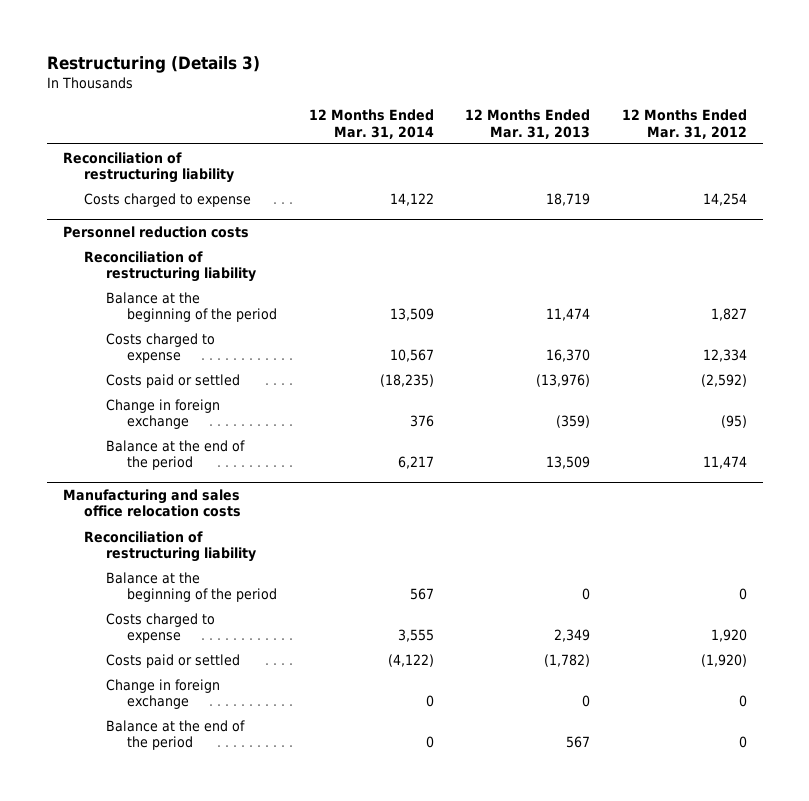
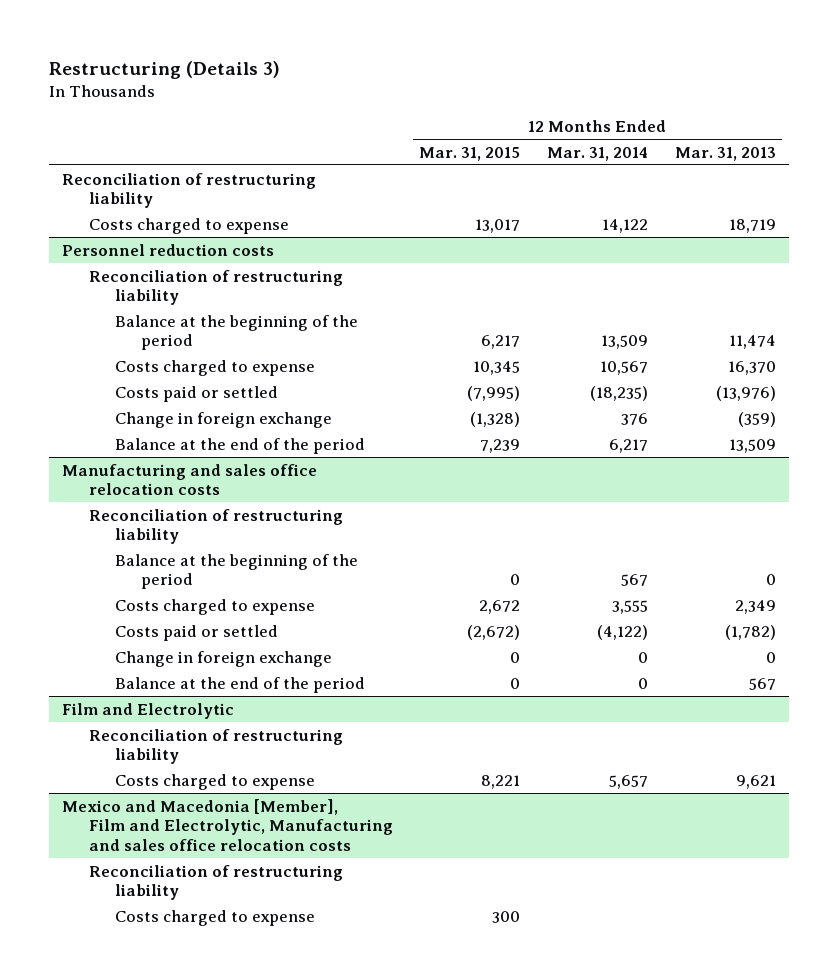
[621,109,747,139] 12 Months Ended Mar. 31, 2012 -> none
none -> [419,146,521,161] Mar. 31, 2015
none -> [62,702,235,719] Film and Electrolytic
none -> [88,728,343,765] Reconciliation of restructuring liability
none -> [114,773,315,790] Costs charged to expense
none -> [62,798,393,851] Mexico and Macedonia [Member], Film and Electrolytic, Manufacturing and sales office relocation costs
none -> [88,864,343,901] Reconciliation of restructuring liability
none -> [114,909,315,926] Costs charged to expense

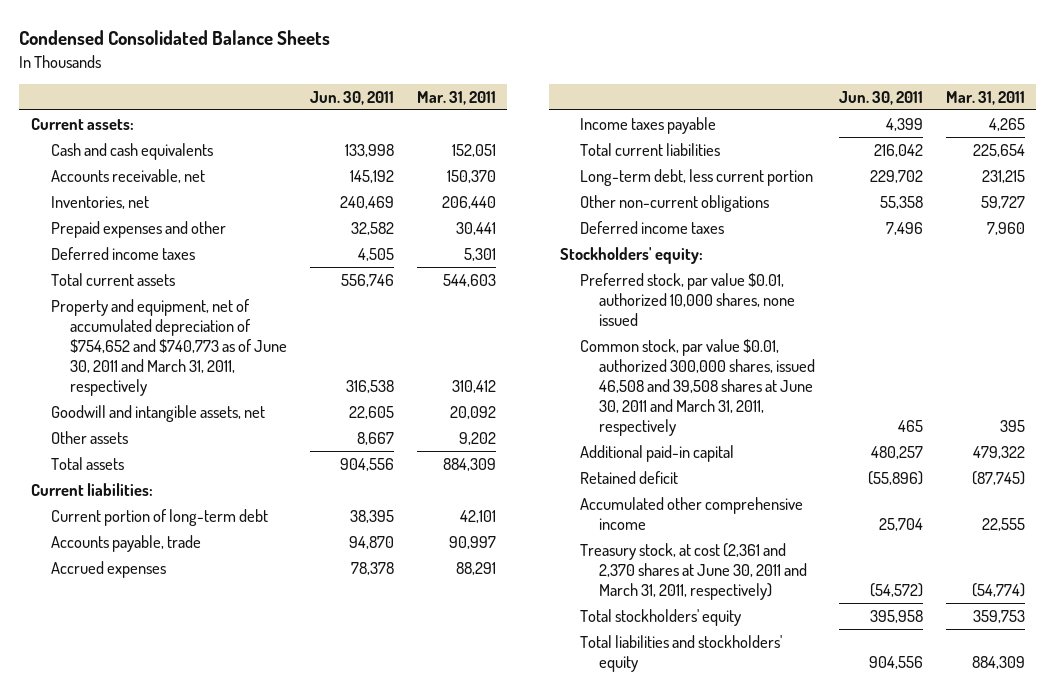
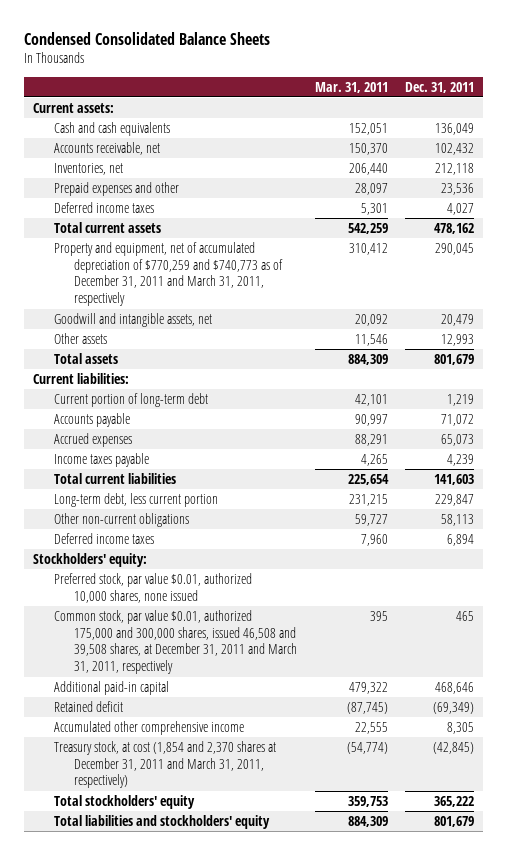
[309,91,394,106] Jun. 30, 2011 -> none
none -> [405,81,475,93] Dec. 31, 2011
[455,221,496,235] 30,441 -> [354,182,388,195] 28,097
[442,273,496,287] 544,603 -> [347,222,388,234] 542,259
[50,298,288,396] Property and equipment, net of accumulated depreciation of $754,652 and $740,773 as of June 30, 2011 and March 31, 2011, respectively -> [53,241,283,307] Property and equipment, net of accumulated depreciation of $770,259 and $740,773 as of December 31, 2011 and March 31, 2011, respectively
[458,431,496,445] 9,202 -> [354,333,388,346] 11,546
[50,534,201,552] Accounts payable, trade -> [53,412,130,427] Accounts payable
[579,338,816,436] Common stock, par value $0.01, authorized 300,000 shares, issued 46,508 and 39,508 shares at June 30, 2011 and March 31, 2011, respectively -> [53,609,297,675] Common stock, par value $0.01, authorized 175,000 and 300,000 shares, issued 46,508 and 39,508 shares, at December 31, 2011 and March 31, 2011, respectively
[579,542,808,600] Treasury stock, at cost (2,361 and 2,370 shares at June 30, 2011 and March 31, 2011, respectively) -> [53,740,276,789] Treasury stock, at cost (1,854 and 2,370 shares at December 31, 2011 and March 31, 2011, respectively)

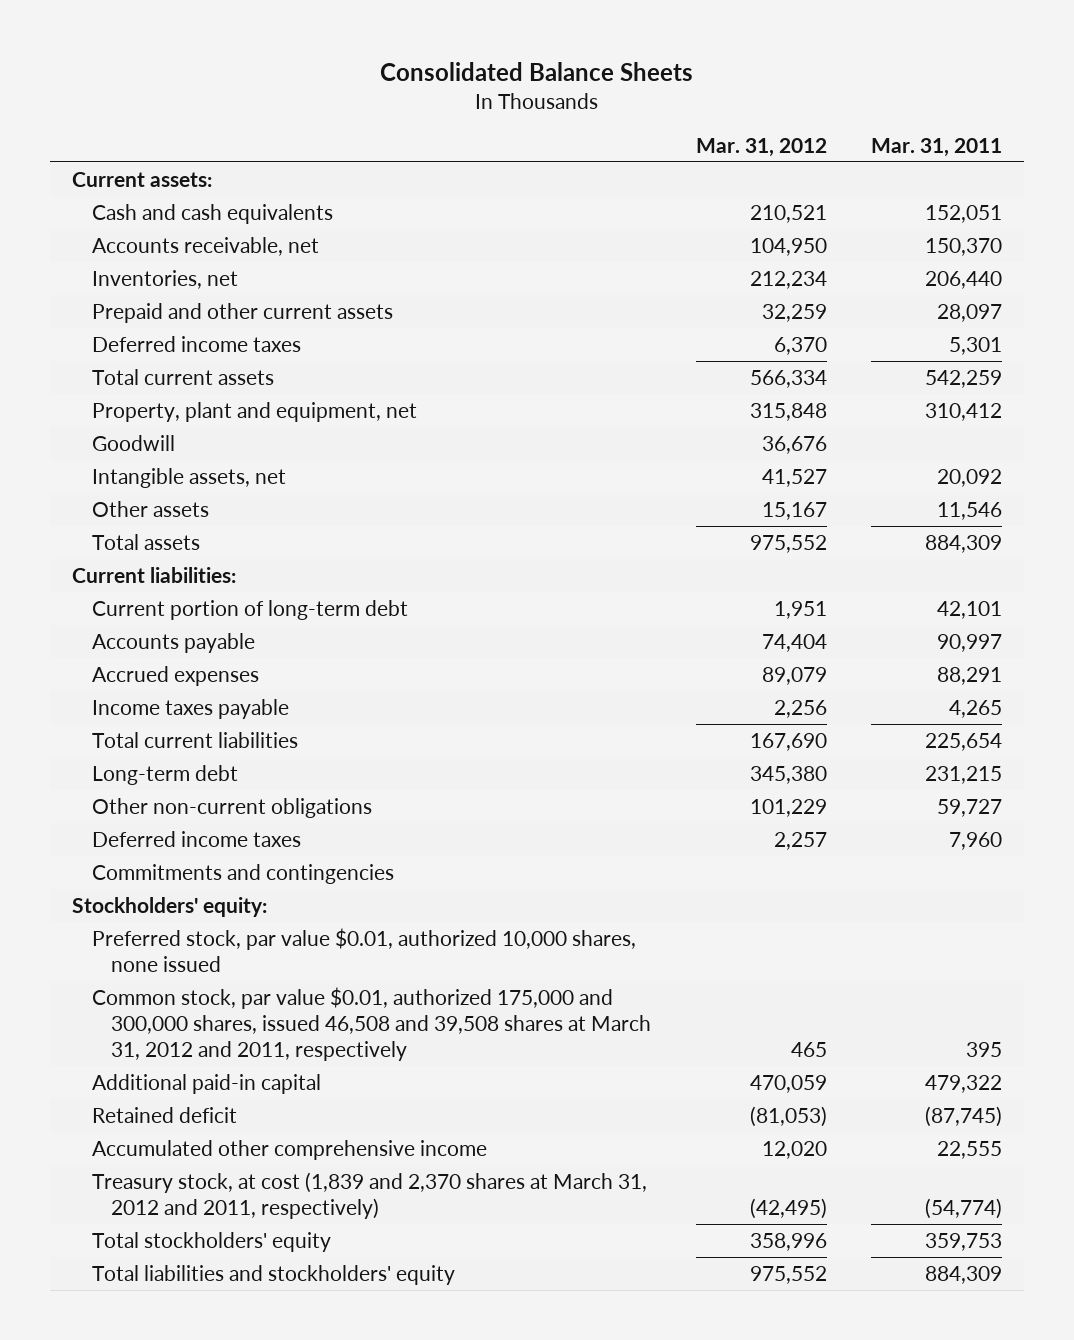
[24,32,271,46] Condensed Consolidated Balance Sheets -> [380,62,694,82] Consolidated Balance Sheets
[405,81,475,93] Dec. 31, 2011 -> none
none -> [695,137,827,157] Mar. 31, 2012
[53,181,179,196] Prepaid expenses and other -> [91,302,393,323] Prepaid and other current assets
[53,241,283,307] Property and equipment, net of accumulated depreciation of $770,259 and $740,773 as of December 31, 2011 and March 31, 2011, respectively -> [91,401,417,422] Property, plant and equipment, net
none -> [91,434,175,451] Goodwill
[53,312,212,327] Goodwill and intangible assets, net -> [91,467,286,488] Intangible assets, net
[53,492,218,507] Long-term debt, less current portion -> [91,764,238,785] Long-term debt
none -> [91,863,394,884] Commitments and contingencies
[53,609,297,675] Common stock, par value $0.01, authorized 175,000 and 300,000 shares, issued 46,508 and 39,508 shares, at December 31, 2011 and March 31, 2011, respectively -> [91,986,652,1061] Common stock, par value $0.01, authorized 175,000 and 300,000 shares, issued 46,508 and 39,508 shares at March 31, 2012 and 2011, respectively
[53,740,276,789] Treasury stock, at cost (1,854 and 2,370 shares at December 31, 2011 and March 31, 2011, respectively) -> [91,1171,647,1219] Treasury stock, at cost (1,839 and 2,370 shares at March 31, 2012 and 2011, respectively)

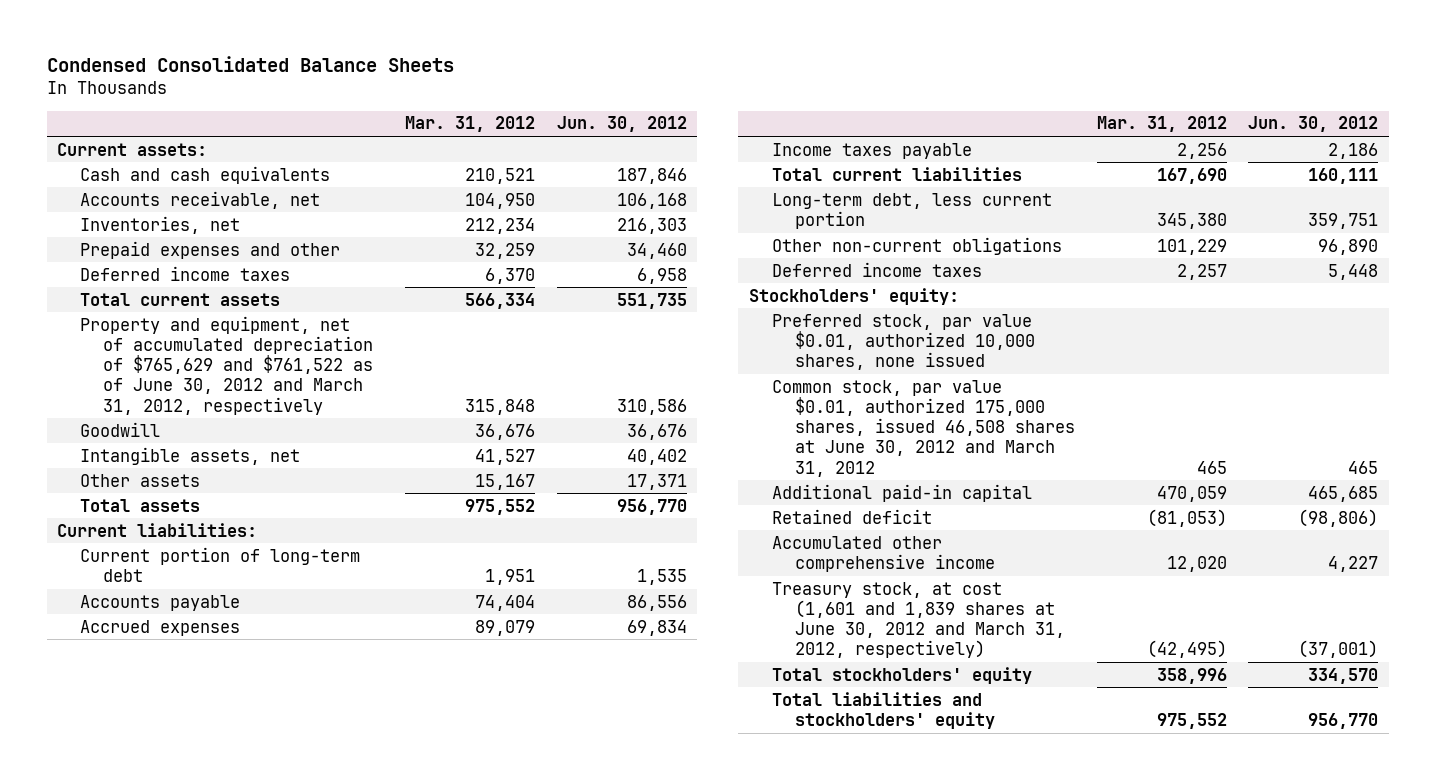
[380,62,694,82] Consolidated Balance Sheets -> [46,56,454,73] Condensed Consolidated Balance Sheets
[871,137,1003,157] Mar. 31, 2011 -> none
none -> [556,116,687,133] Jun. 30, 2012
[91,302,393,323] Prepaid and other current assets -> [80,240,341,259] Prepaid expenses and other
[91,401,417,422] Property, plant and equipment, net -> [80,315,374,415] Property and equipment, net of accumulated depreciation of $765,629 and $761,522 as of June 30, 2012 and March 31, 2012, respectively
[91,764,238,785] Long-term debt -> [772,192,1053,229] Long-term debt, less current portion
[91,863,394,884] Commitments and contingencies -> none
[91,986,652,1061] Common stock, par value $0.01, authorized 175,000 and 300,000 shares, issued 46,508 and 39,508 shares at March 31, 2012 and 2011, respectively -> [772,379,1075,477] Common stock, par value $0.01, authorized 175,000 shares, issued 46,508 shares at June 30, 2012 and March 31, 2012
[91,1171,647,1219] Treasury stock, at cost (1,839 and 2,370 shares at March 31, 2012 and 2011, respectively) -> [772,581,1065,659] Treasury stock, at cost (1,601 and 1,839 shares at June 30, 2012 and March 31, 2012, respectively)

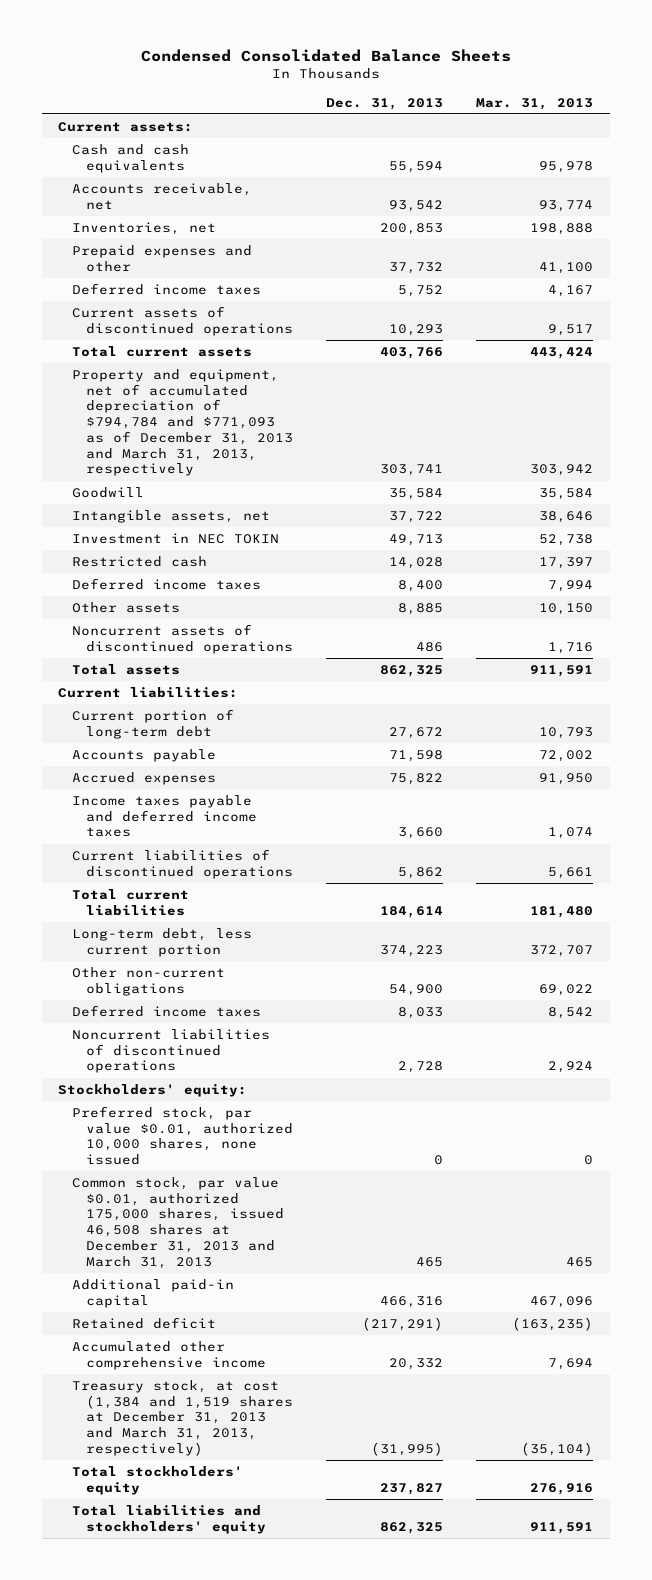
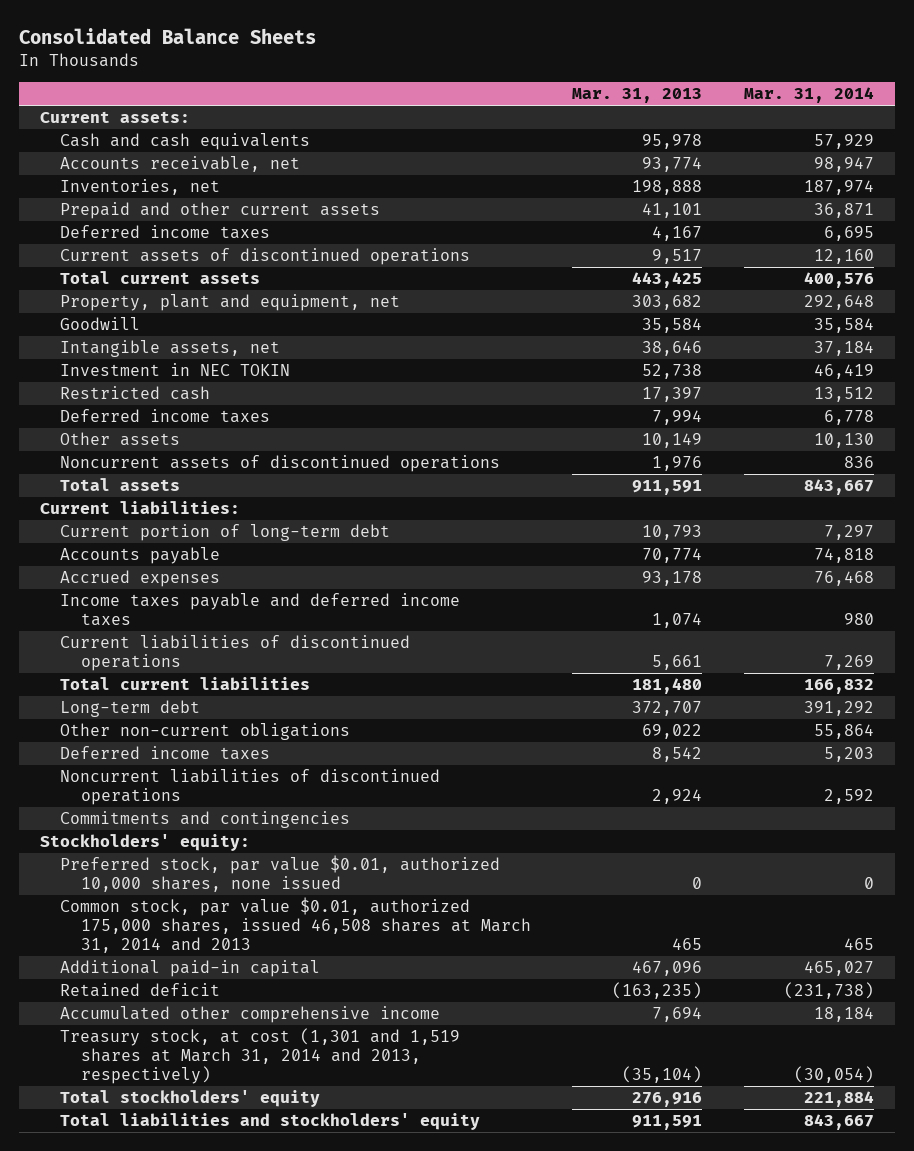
[140,49,511,63] Condensed Consolidated Balance Sheets -> [19,28,317,45] Consolidated Balance Sheets
[326,97,444,110] Dec. 31, 2013 -> none
none -> [743,87,874,104] Mar. 31, 2014
[71,245,252,272] Prepaid expenses and other -> [60,202,381,220] Prepaid and other current assets
[539,261,594,274] 41,100 -> [642,203,703,219] 41,101
[530,347,594,360] 443,424 -> [632,272,703,289] 443,425
[71,369,293,477] Property and equipment, net of accumulated depreciation of $794,784 and $771,093 as of December 31, 2013 and March 31, 2013, respectively -> [60,294,401,312] Property, plant and equipment, net
[530,464,594,477] 303,942 -> [632,295,703,311] 303,682
[539,603,594,616] 10,150 -> [642,433,703,449] 10,149
[548,641,594,654] 1,716 -> [652,456,703,472] 1,976
[539,750,594,763] 72,002 -> [642,548,703,564] 70,774
[539,773,594,786] 91,950 -> [642,571,703,587] 93,178
[71,928,252,957] Long-term debt, less current portion -> [60,700,201,718] Long-term debt
none -> [60,811,351,829] Commitments and contingencies
[71,1177,284,1269] Common stock, par value $0.01, authorized 175,000 shares, issued 46,508 shares at December 31, 2013 and March 31, 2013 -> [60,897,531,954] Common stock, par value $0.01, authorized 175,000 shares, issued 46,508 shares at March 31, 2014 and 2013
[71,1380,293,1456] Treasury stock, at cost (1,384 and 1,519 shares at December 31, 2013 and March 31, 2013, respectively) -> [60,1028,461,1085] Treasury stock, at cost (1,301 and 1,519 shares at March 31, 2014 and 2013, respectively)

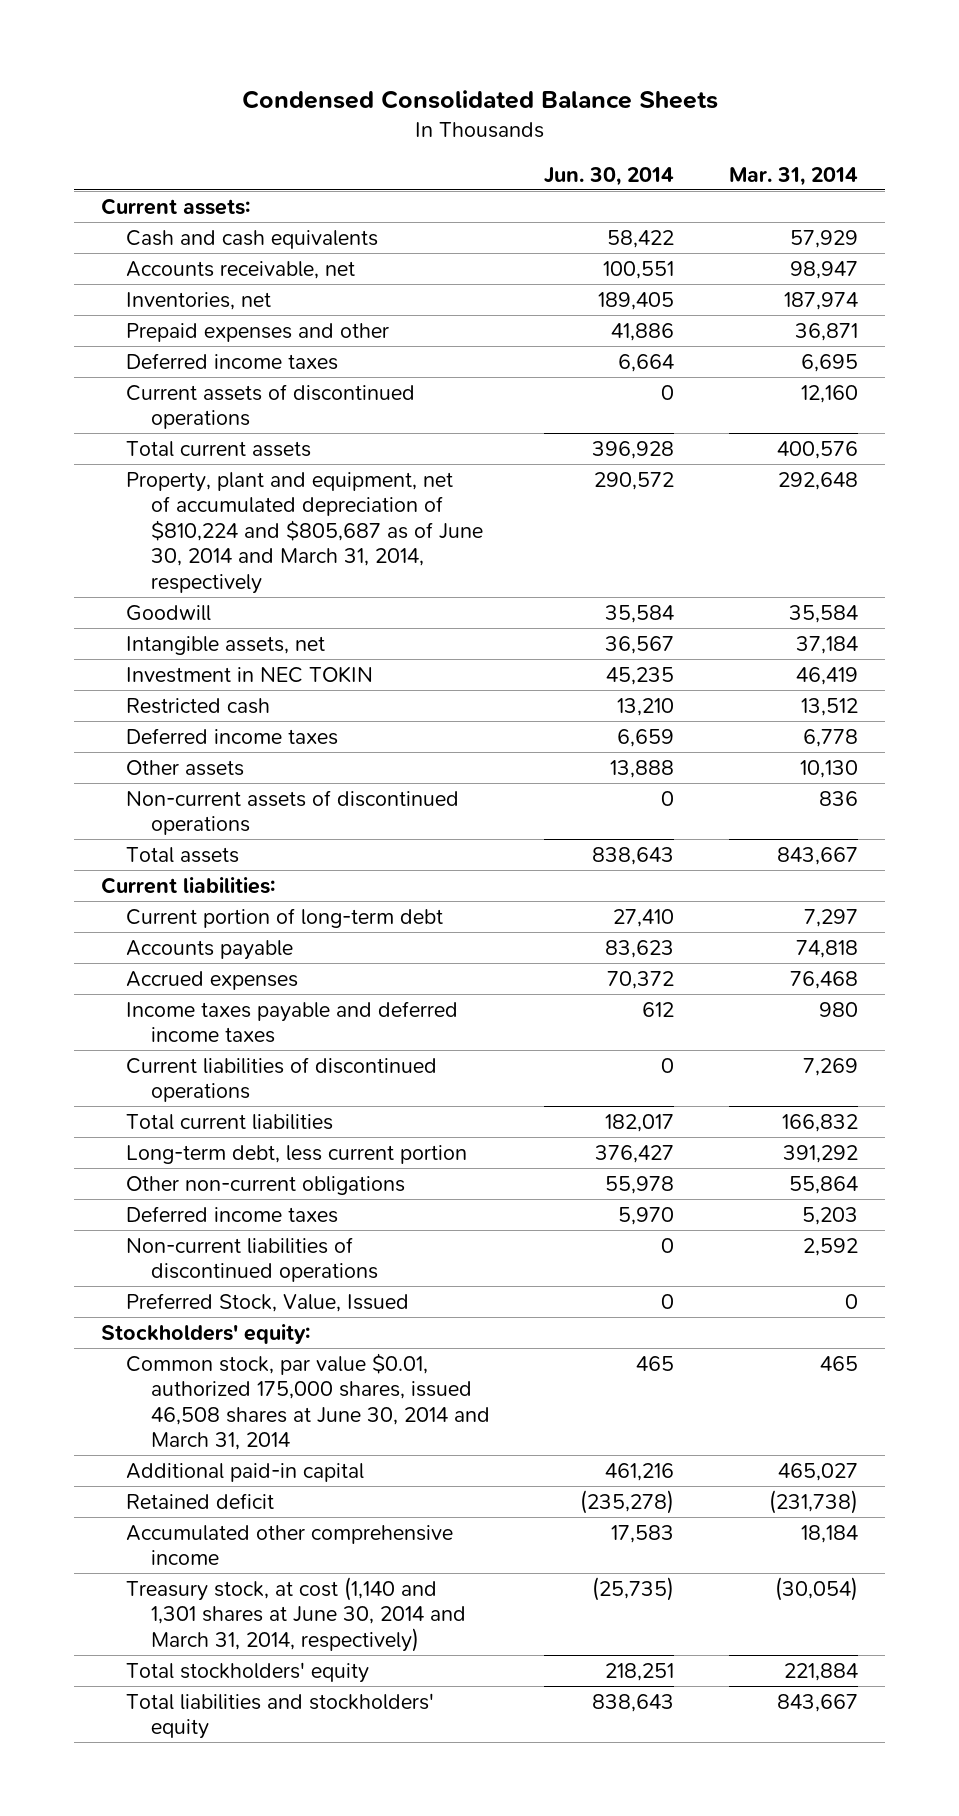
[19,28,317,45] Consolidated Balance Sheets -> [241,89,718,109] Condensed Consolidated Balance Sheets
[572,88,703,104] Mar. 31, 2013 -> none
none -> [544,166,675,186] Jun. 30, 2014
[60,202,381,220] Prepaid and other current assets -> [126,322,390,342] Prepaid expenses and other
[60,294,401,312] Property, plant and equipment, net -> [126,471,483,594] Property, plant and equipment, net of accumulated depreciation of $810,224 and $805,687 as of June 30, 2014 and March 31, 2014, respectively
[60,455,501,473] Noncurrent assets of discontinued operations -> [126,789,460,836] Non-current assets of discontinued operations
[60,700,201,718] Long-term debt -> [126,1144,468,1164] Long-term debt, less current portion
[60,811,351,829] Commitments and contingencies -> none
[60,769,441,806] Noncurrent liabilities of discontinued operations -> [126,1236,378,1283] Non-current liabilities of discontinued operations
none -> [126,1292,410,1312] Preferred Stock, Value, Issued
[60,855,501,893] Preferred stock, par value $0.01, authorized 10,000 shares, none issued -> none
[60,897,531,954] Common stock, par value $0.01, authorized 175,000 shares, issued 46,508 shares at March 31, 2014 and 2013 -> [126,1352,490,1451] Common stock, par value $0.01, authorized 175,000 shares, issued 46,508 shares at June 30, 2014 and March 31, 2014
[60,1028,461,1085] Treasury stock, at cost (1,301 and 1,519 shares at March 31, 2014 and 2013, respectively) -> [126,1576,466,1652] Treasury stock, at cost (1,140 and 1,301 shares at June 30, 2014 and March 31, 2014, respectively)

